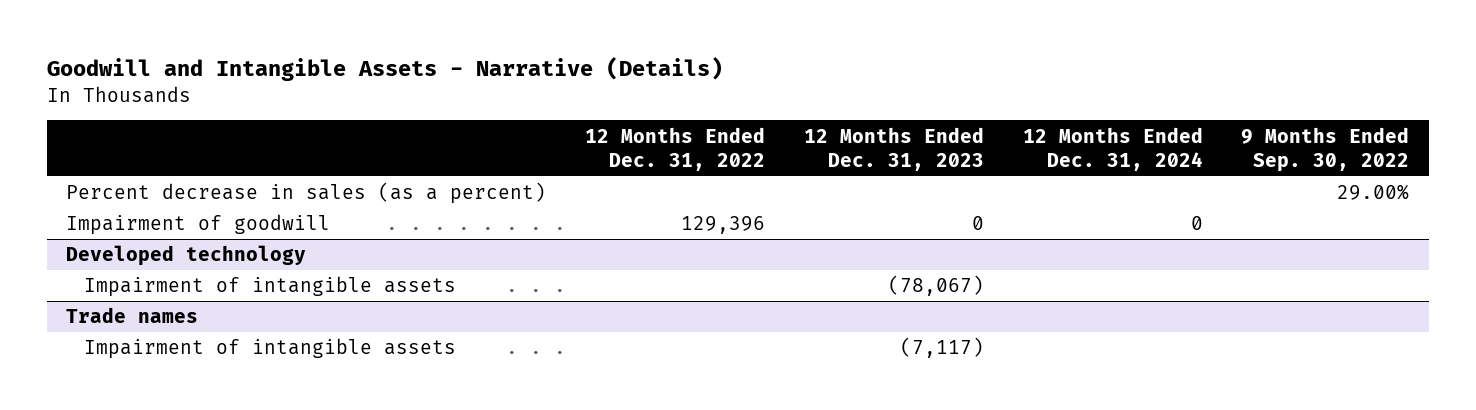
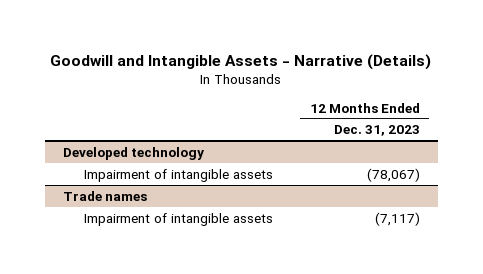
[585,126,766,171] 12 Months Ended Dec. 31, 2022 -> none
[1022,126,1203,171] 12 Months Ended Dec. 31, 2024 -> none
[1241,126,1410,172] 9 Months Ended Sep. 30, 2022 -> none
[66,182,547,205] Percent decrease in sales (as a percent) -> none
[66,214,331,236] Impairment of goodwill -> none

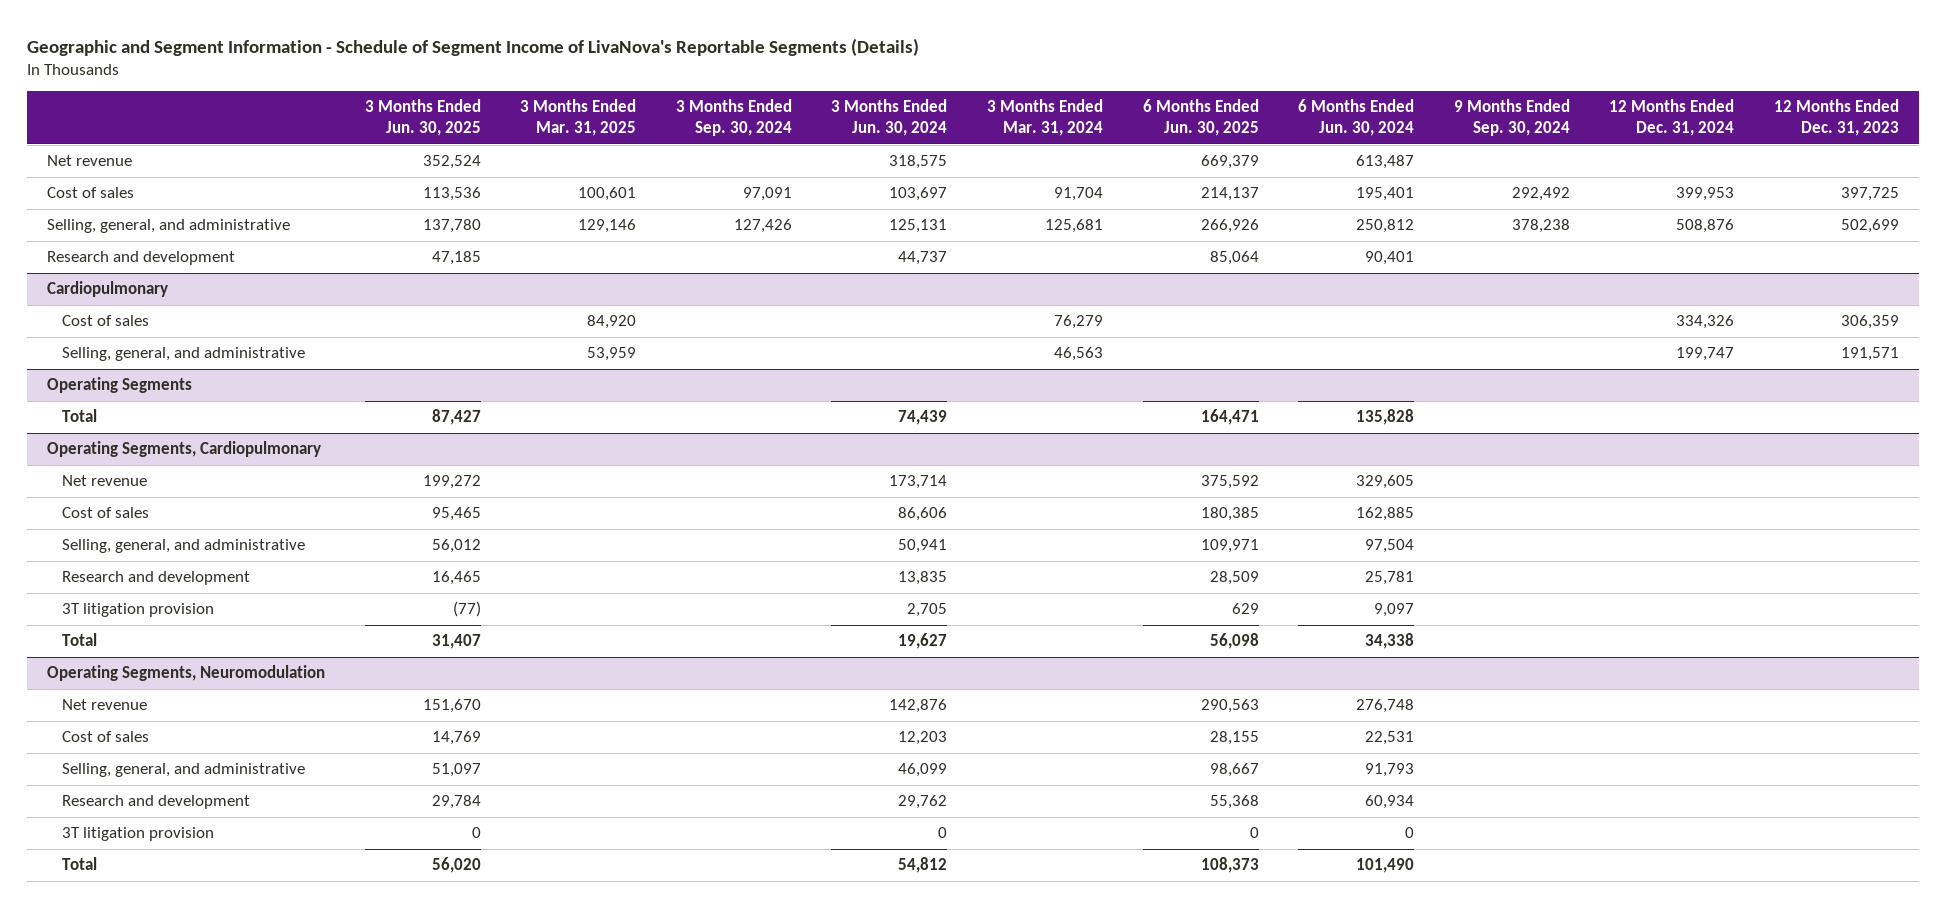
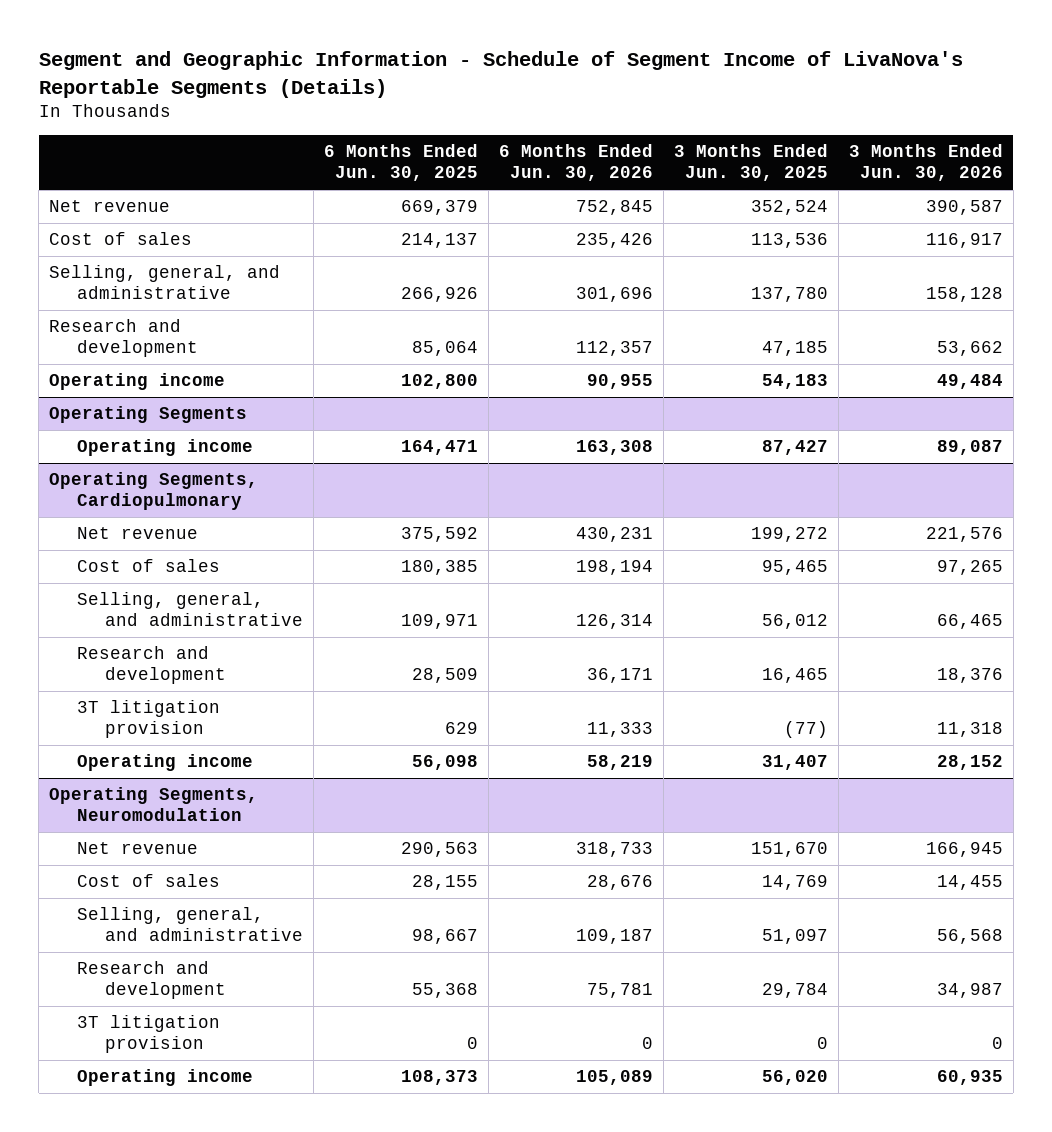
[27,37,920,56] Geographic and Segment Information - Schedule of Segment Income of LivaNova's Reportable Segments (Details) -> [38,51,963,98] Segment and Geographic Information - Schedule of Segment Income of LivaNova's Reportable Segments (Details)
[520,99,637,136] 3 Months Ended Mar. 31, 2025 -> none
[675,99,792,136] 3 Months Ended Sep. 30, 2024 -> none
[831,99,948,136] 3 Months Ended Jun. 30, 2024 -> none
[986,99,1103,136] 3 Months Ended Mar. 31, 2024 -> none
[1298,99,1415,136] 6 Months Ended Jun. 30, 2024 -> none
[1453,99,1570,136] 9 Months Ended Sep. 30, 2024 -> none
[1609,99,1735,136] 12 Months Ended Dec. 31, 2024 -> none
[1773,99,1899,136] 12 Months Ended Dec. 31, 2023 -> none
none -> [499,144,654,182] 6 Months Ended Jun. 30, 2026
none -> [848,144,1003,182] 3 Months Ended Jun. 30, 2026
[46,281,168,298] Cardiopulmonary -> none
[62,315,150,327] Cost of sales -> none
[62,347,306,362] Selling, general, and administrative -> none
none -> [49,373,226,391] Operating income
[62,409,98,423] Total -> [77,439,254,457] Operating income
[62,633,98,647] Total -> [77,754,254,772] Operating income
[62,857,98,871] Total -> [77,1069,254,1087] Operating income

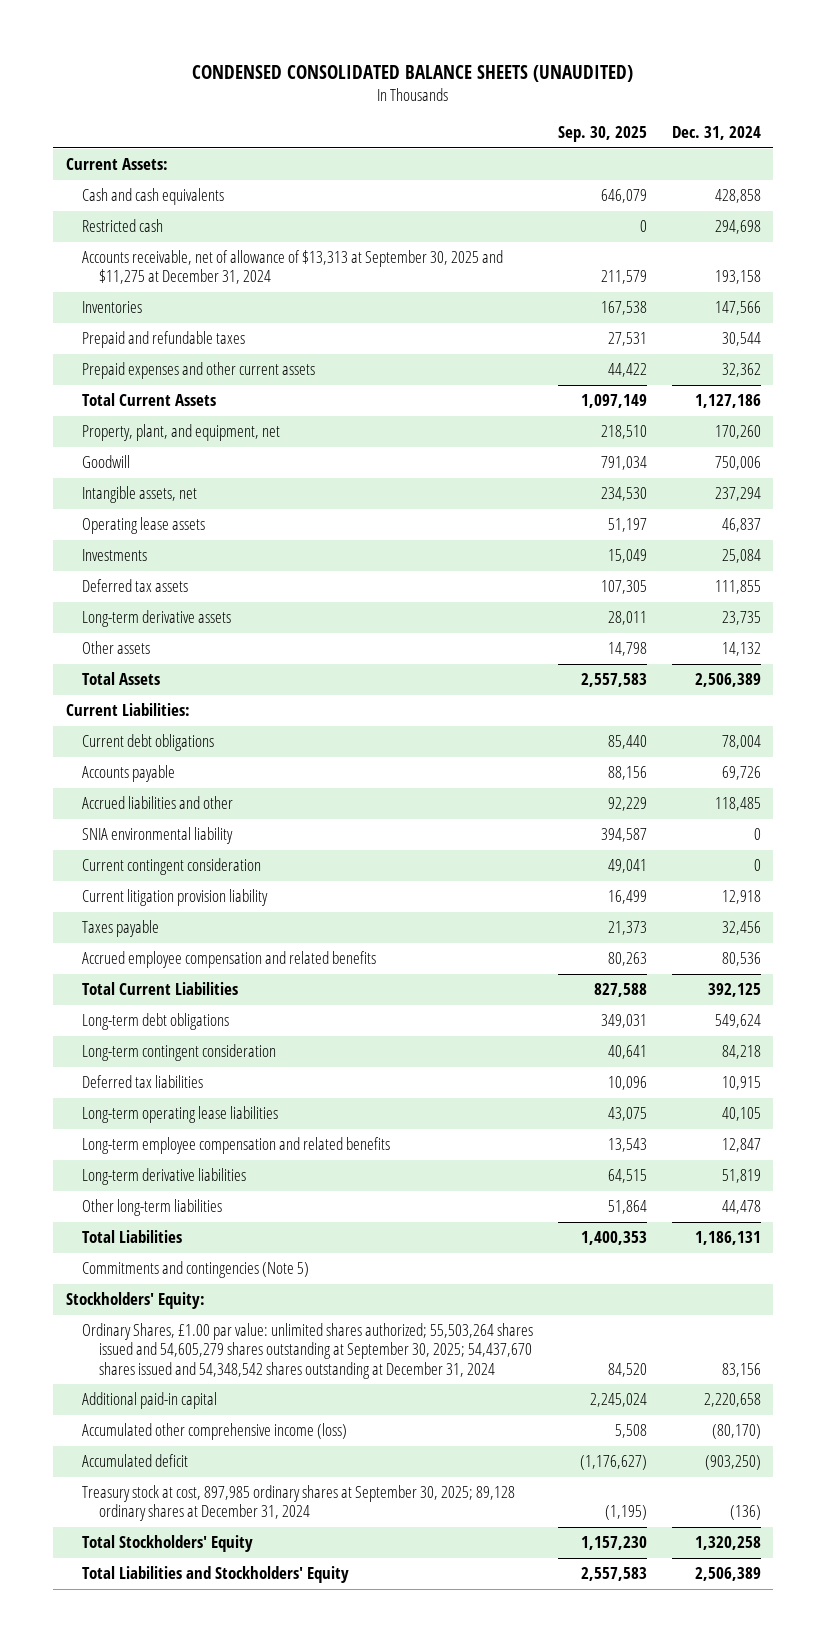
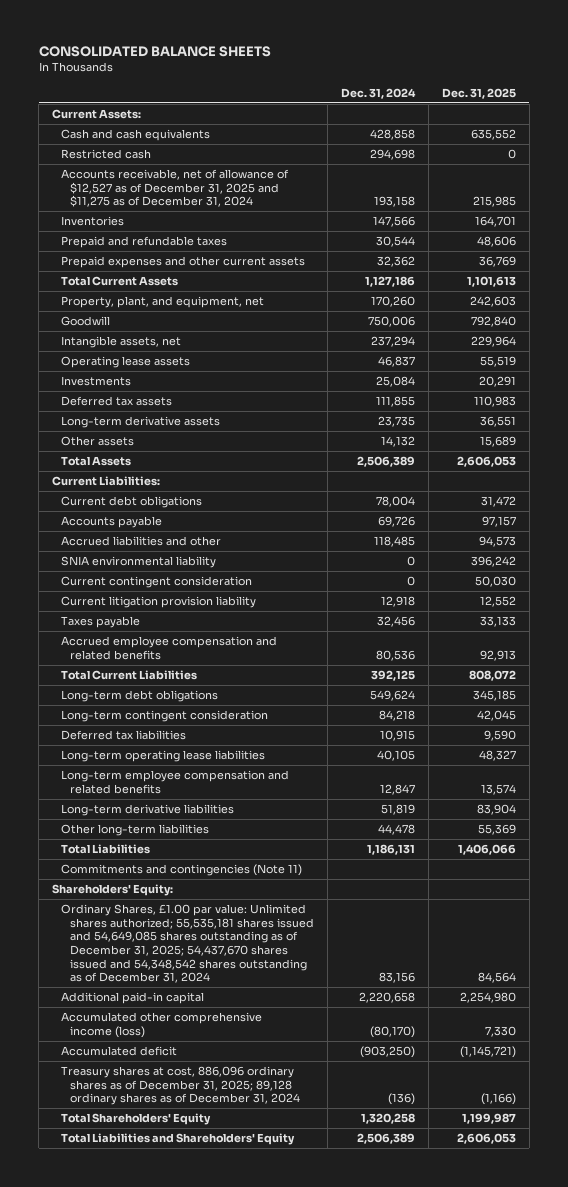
[192,64,634,82] CONDENSED CONSOLIDATED BALANCE SHEETS (UNAUDITED) -> [38,46,271,58] CONSOLIDATED BALANCE SHEETS
[558,126,648,143] Sep. 30, 2025 -> none
none -> [441,87,516,99] Dec. 31, 2025
[82,250,504,285] Accounts receivable, net of allowance of $13,313 at September 30, 2025 and $11,275 at December 31, 2024 -> [60,169,289,208] Accounts receivable, net of allowance of $12,527 as of December 31, 2025 and $11,275 as of December 31, 2024
[82,1261,310,1279] Commitments and contingencies (Note 5) -> [60,864,302,877] Commitments and contingencies (Note 11)
[65,1292,205,1310] Stockholders' Equity: -> [52,884,174,897] Shareholders' Equity:
[82,1323,534,1379] Ordinary Shares, £1.00 par value: unlimited shares authorized; 55,503,264 shares issued and 54,605,279 shares outstanding at September 30, 2025; 54,437,670 shares issued and 54,348,542 shares outstanding at December 31, 2024 -> [60,904,314,984] Ordinary Shares, £1.00 par value: Unlimited shares authorized; 55,535,181 shares issued and 54,649,085 shares outstanding as of December 31, 2025; 54,437,670 shares issued and 54,348,542 shares outstanding as of December 31, 2024
[82,1485,516,1522] Treasury stock at cost, 897,985 ordinary shares at September 30, 2025; 89,128 ordinary shares at December 31, 2024 -> [60,1066,300,1106] Treasury shares at cost, 886,096 ordinary shares as of December 31, 2025; 89,128 ordinary shares as of December 31, 2024
[82,1535,254,1553] Total Stockholders' Equity -> [60,1113,211,1126] Total Shareholders' Equity
[82,1566,350,1584] Total Liabilities and Stockholders' Equity -> [60,1133,295,1146] Total Liabilities and Shareholders' Equity

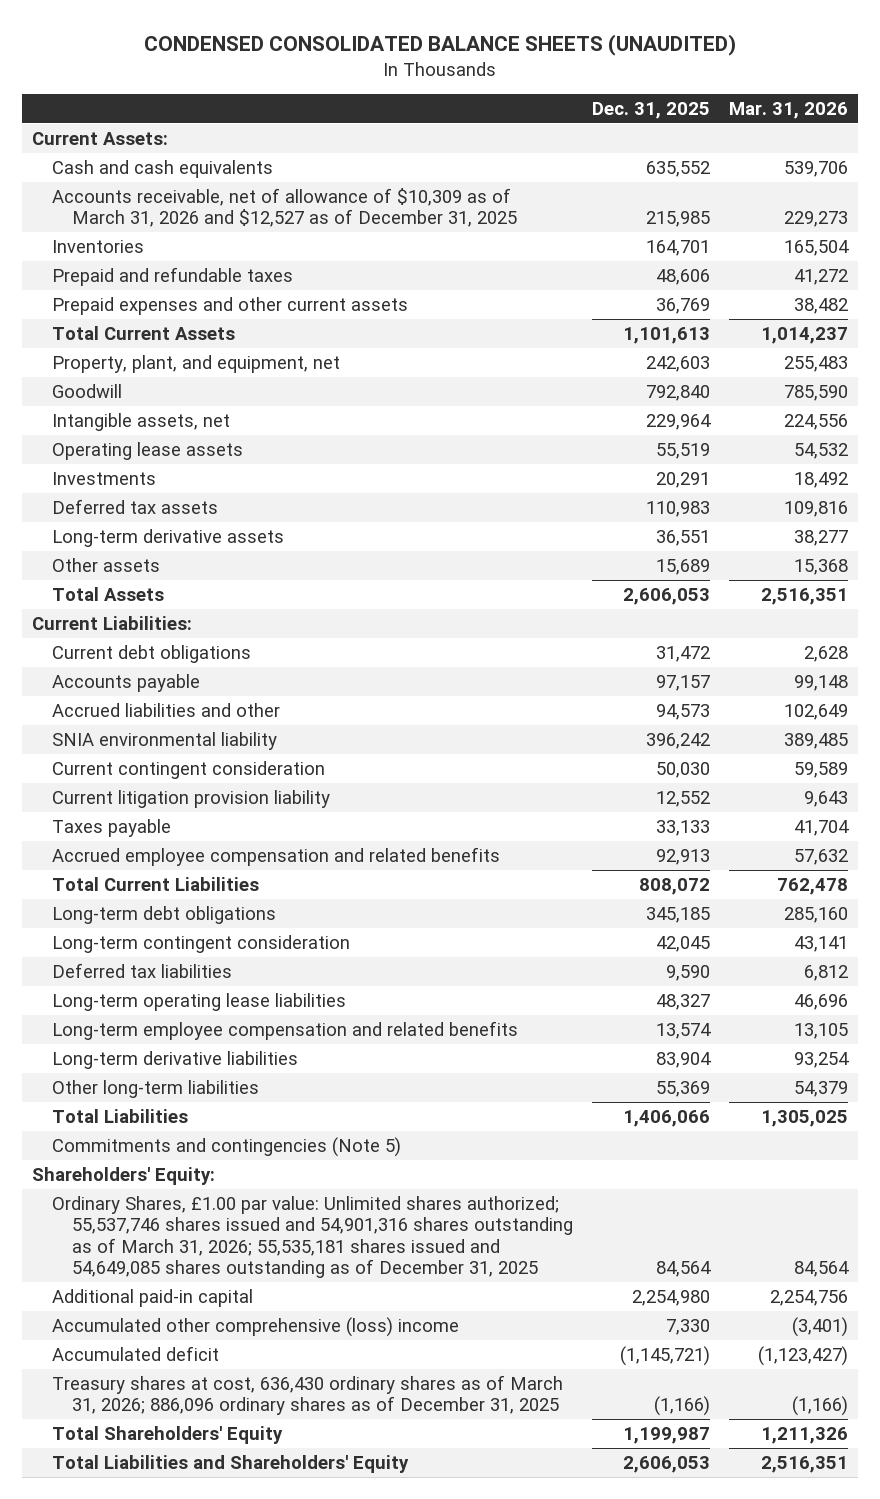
[38,46,271,58] CONSOLIDATED BALANCE SHEETS -> [144,33,737,56] CONDENSED CONSOLIDATED BALANCE SHEETS (UNAUDITED)
[340,87,416,99] Dec. 31, 2024 -> none
none -> [729,102,849,120] Mar. 31, 2026
[60,149,151,160] Restricted cash -> none
[60,169,289,208] Accounts receivable, net of allowance of $12,527 as of December 31, 2025 and $11,275 as of December 31, 2024 -> [51,187,517,228] Accounts receivable, net of allowance of $10,309 as of March 31, 2026 and $12,527 as of December 31, 2025
[60,864,302,877] Commitments and contingencies (Note 11) -> [51,1136,401,1157] Commitments and contingencies (Note 5)
[60,904,314,984] Ordinary Shares, £1.00 par value: Unlimited shares authorized; 55,535,181 shares issued and 54,649,085 shares outstanding as of December 31, 2025; 54,437,670 shares issued and 54,348,542 shares outstanding as of December 31, 2024 -> [51,1195,573,1279] Ordinary Shares, £1.00 par value: Unlimited shares authorized; 55,537,746 shares issued and 54,901,316 shares outstanding as of March 31, 2026; 55,535,181 shares issued and 54,649,085 shares outstanding as of December 31, 2025
[60,1012,262,1038] Accumulated other comprehensive income (loss) -> [51,1316,459,1337] Accumulated other comprehensive (loss) income
[60,1066,300,1106] Treasury shares at cost, 886,096 ordinary shares as of December 31, 2025; 89,128 ordinary shares as of December 31, 2024 -> [51,1374,563,1416] Treasury shares at cost, 636,430 ordinary shares as of March 31, 2026; 886,096 ordinary shares as of December 31, 2025

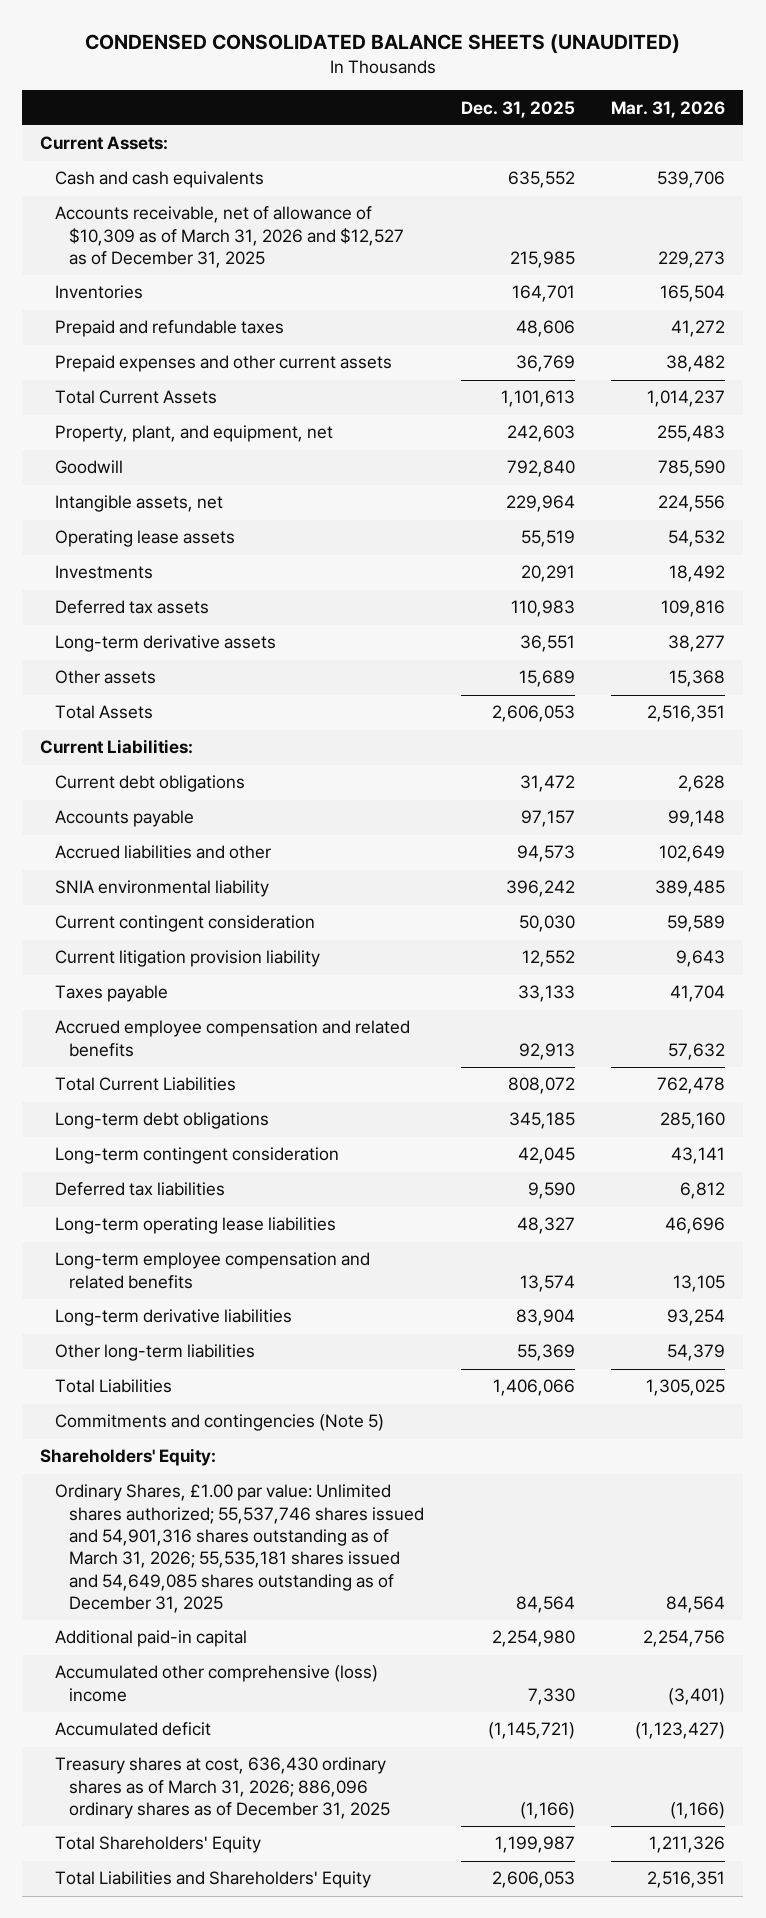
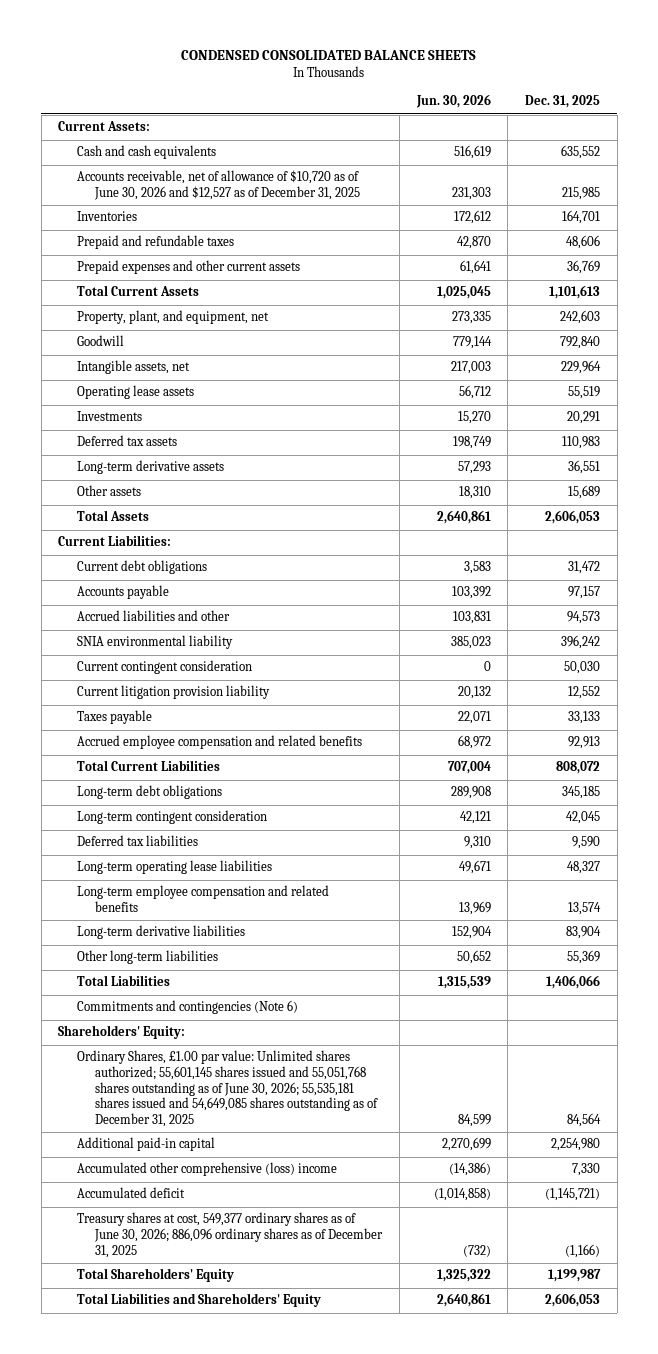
[84,34,680,54] CONDENSED CONSOLIDATED BALANCE SHEETS (UNAUDITED) -> [181,50,477,61] CONDENSED CONSOLIDATED BALANCE SHEETS
[611,100,726,118] Mar. 31, 2026 -> none
none -> [415,94,491,109] Jun. 30, 2026
[54,206,404,269] Accounts receivable, net of allowance of $10,309 as of March 31, 2026 and $12,527 as of December 31, 2025 -> [76,170,361,201] Accounts receivable, net of allowance of $10,720 as of June 30, 2026 and $12,527 as of December 31, 2025
[54,1414,384,1432] Commitments and contingencies (Note 5) -> [76,1000,298,1015] Commitments and contingencies (Note 6)
[54,1484,424,1613] Ordinary Shares, £1.00 par value: Unlimited shares authorized; 55,537,746 shares issued and 54,901,316 shares outstanding as of March 31, 2026; 55,535,181 shares issued and 54,649,085 shares outstanding as of December 31, 2025 -> [76,1050,379,1127] Ordinary Shares, £1.00 par value: Unlimited shares authorized; 55,601,145 shares issued and 55,051,768 shares outstanding as of June 30, 2026; 55,535,181 shares issued and 54,649,085 shares outstanding as of December 31, 2025
[54,1757,390,1820] Treasury shares at cost, 636,430 ordinary shares as of March 31, 2026; 886,096 ordinary shares as of December 31, 2025 -> [76,1212,384,1258] Treasury shares at cost, 549,377 ordinary shares as of June 30, 2026; 886,096 ordinary shares as of December 31, 2025

